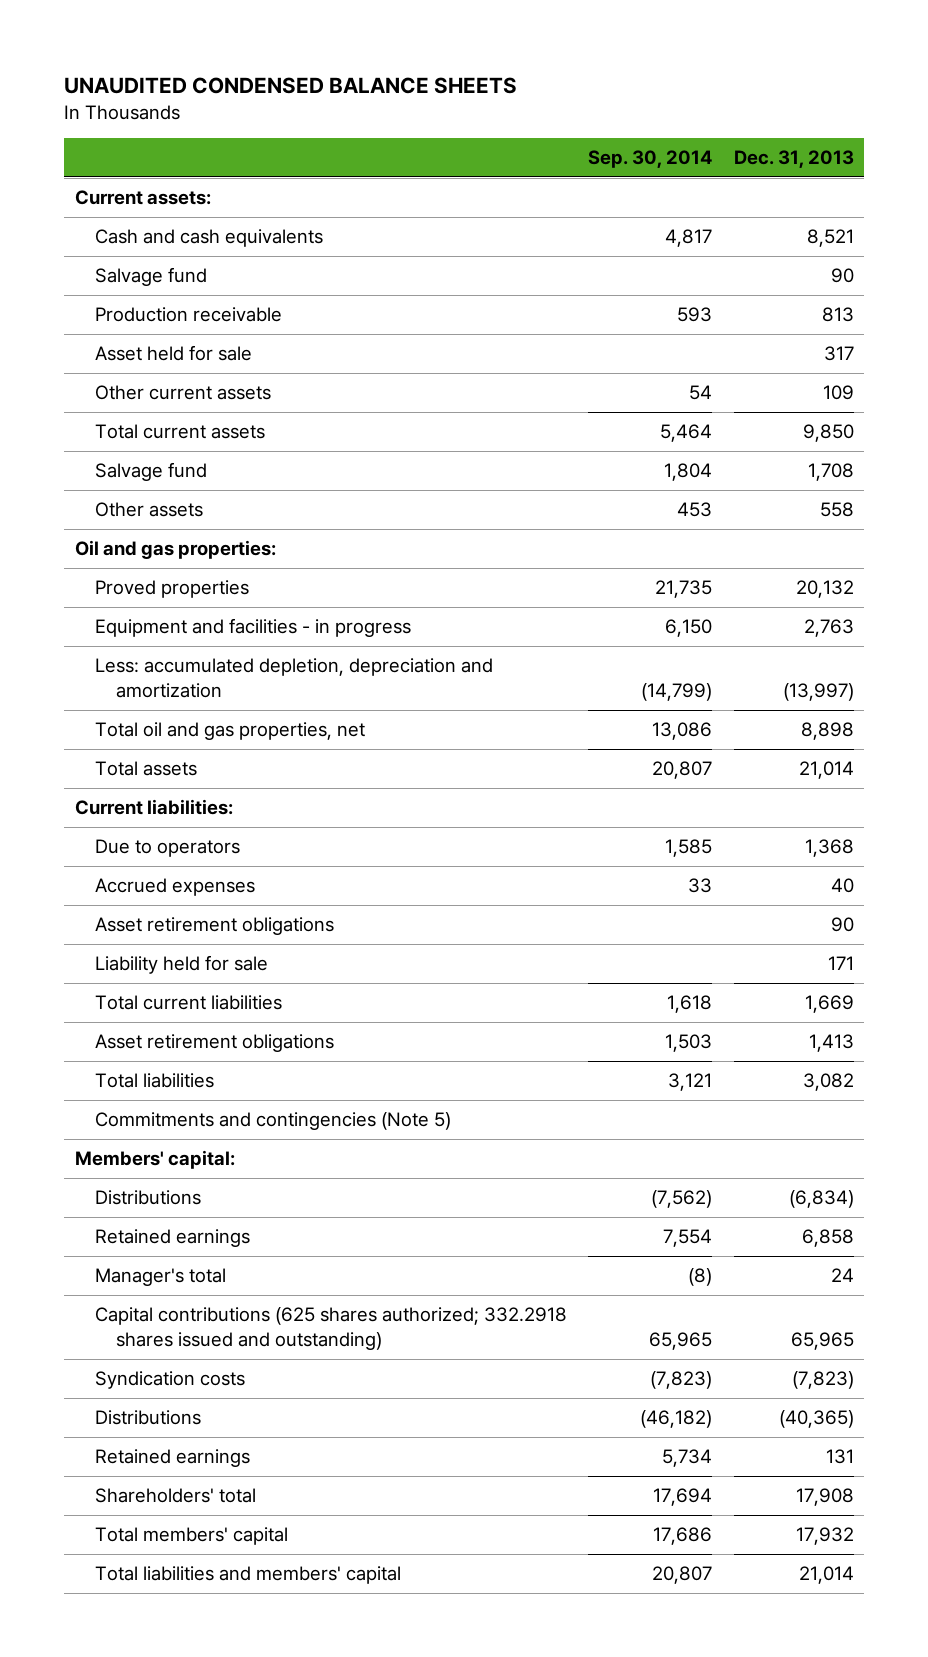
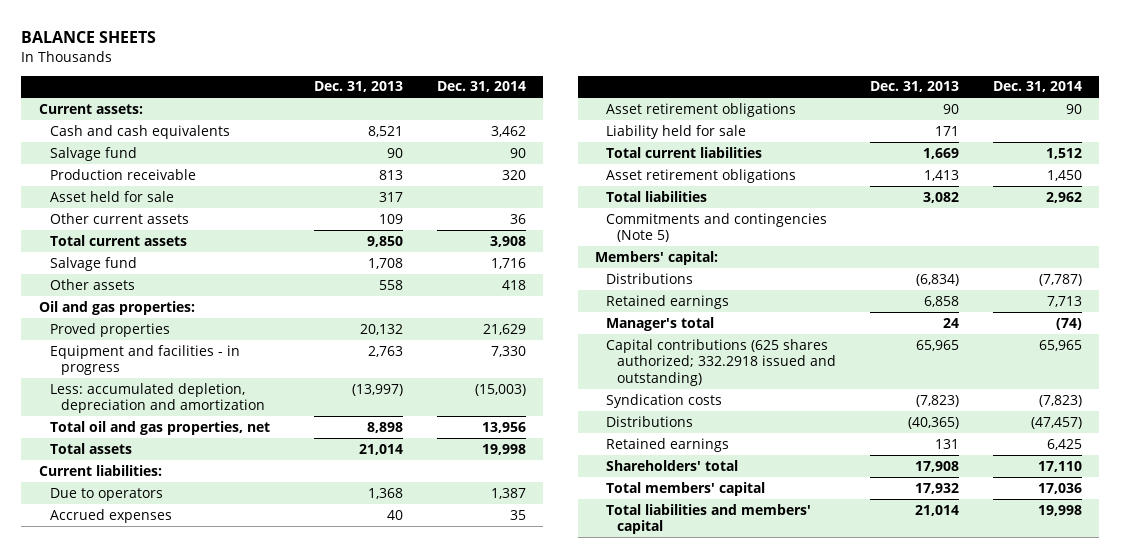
[64,77,518,95] UNAUDITED CONDENSED BALANCE SHEETS -> [21,30,157,43] BALANCE SHEETS
[588,149,713,168] Sep. 30, 2014 -> none
none -> [436,81,526,93] Dec. 31, 2014
[95,1307,568,1350] Capital contributions (625 shares authorized; 332.2918 shares issued and outstanding) -> [605,338,836,387] Capital contributions (625 shares authorized; 332.2918 issued and outstanding)

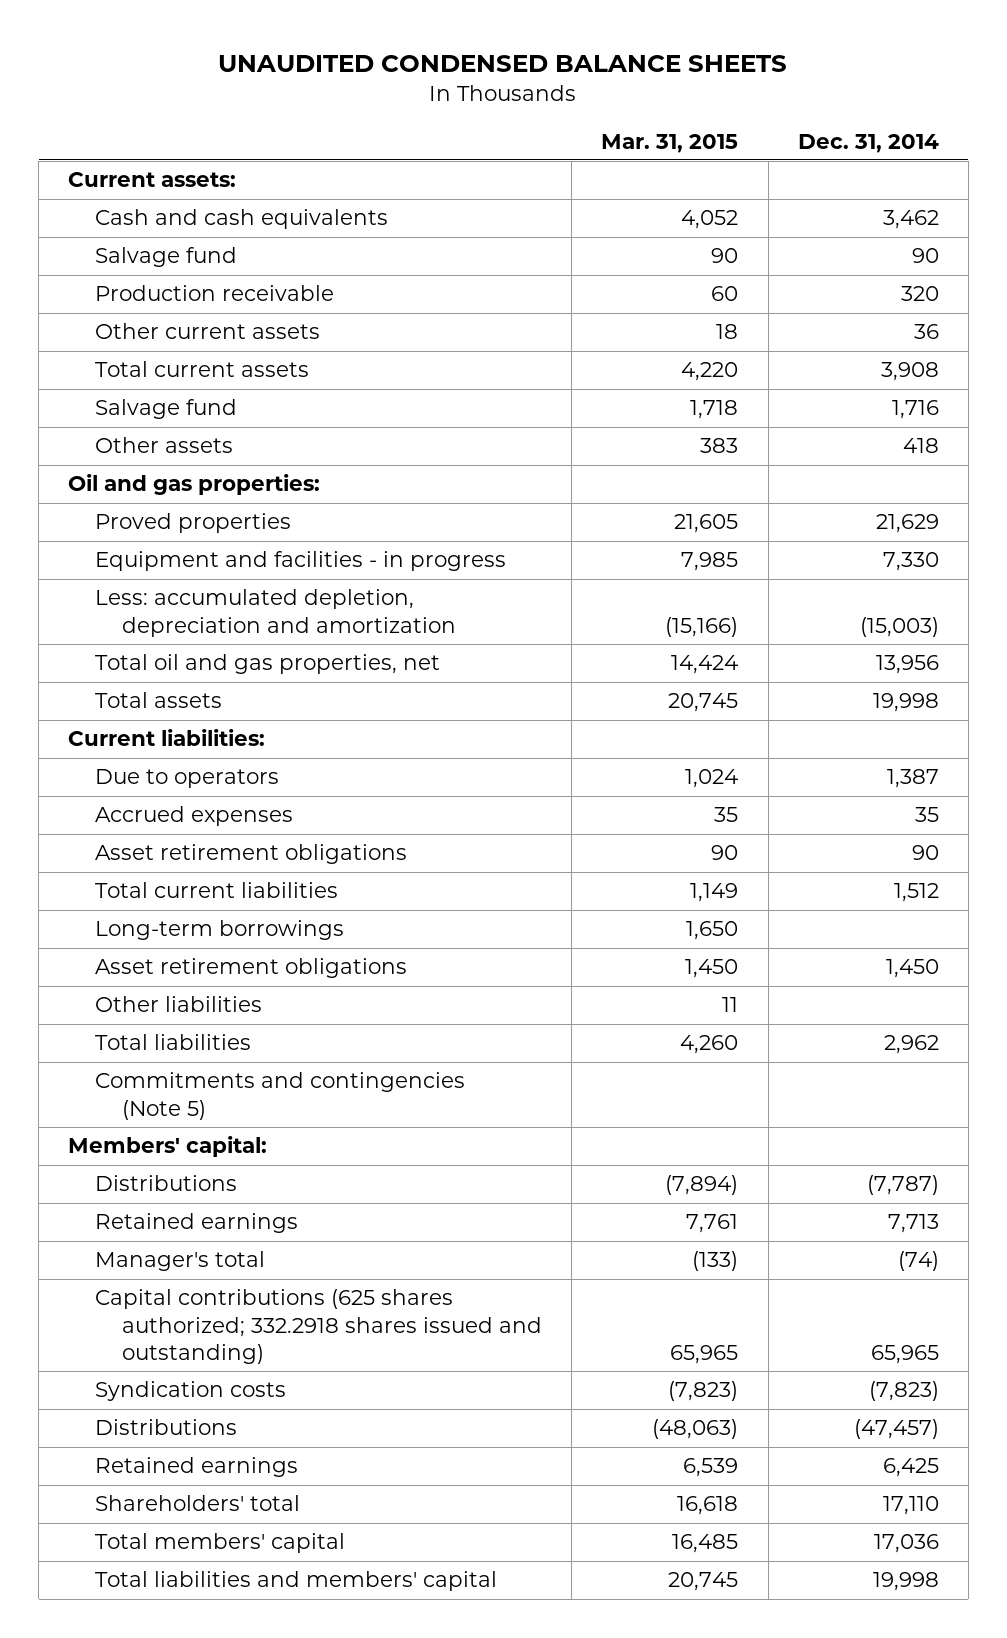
[21,30,157,43] BALANCE SHEETS -> [218,54,788,72] UNAUDITED CONDENSED BALANCE SHEETS
[313,81,403,93] Dec. 31, 2013 -> none
none -> [601,133,739,153] Mar. 31, 2015
[49,190,174,202] Asset held for sale -> none
[605,124,746,139] Liability held for sale -> none
none -> [95,920,345,941] Long-term borrowings
none -> [95,996,263,1013] Other liabilities
[605,338,836,387] Capital contributions (625 shares authorized; 332.2918 issued and outstanding) -> [95,1289,543,1364] Capital contributions (625 shares authorized; 332.2918 shares issued and outstanding)

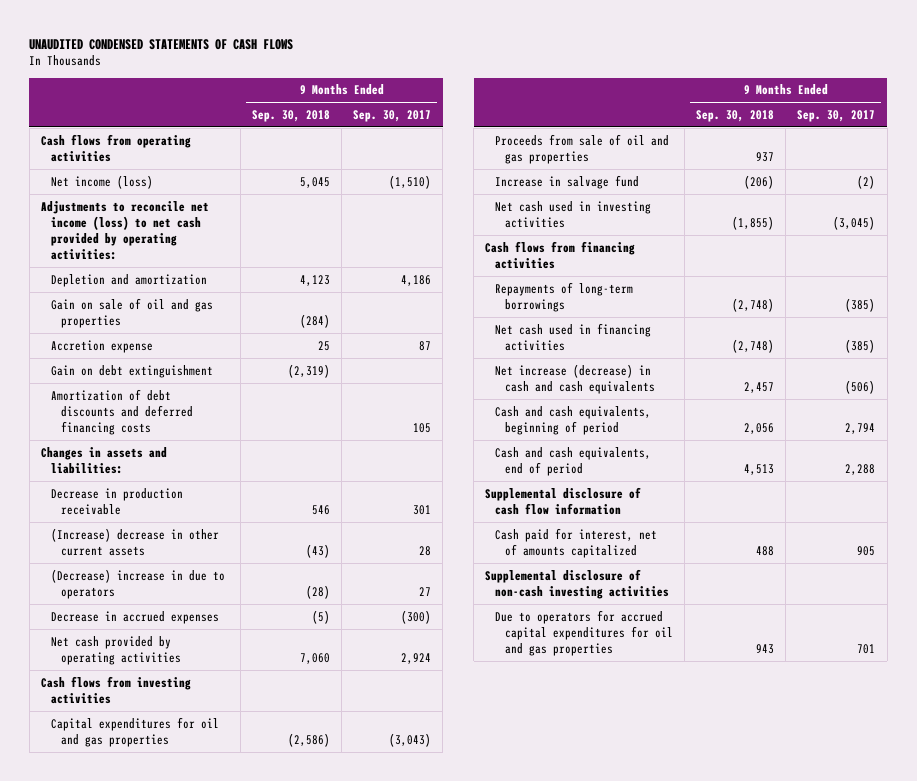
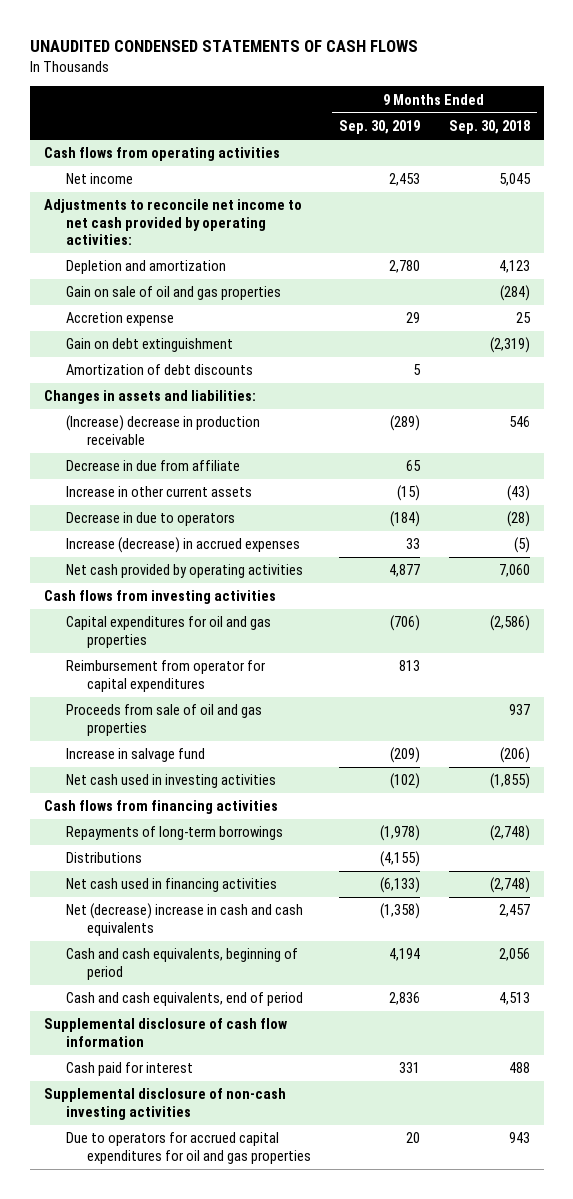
[353,110,432,123] Sep. 30, 2017 -> none
none -> [339,119,421,134] Sep. 30, 2019
[50,174,153,189] Net income (loss) -> [65,173,133,185] Net income
[41,200,210,260] Adjustments to reconcile net income (loss) to net cash provided by operating activities: -> [43,199,302,246] Adjustments to reconcile net income to net cash provided by operating activities:
[50,388,193,435] Amortization of debt discounts and deferred financing costs -> [65,364,253,376] Amortization of debt discounts
[50,487,183,515] Decrease in production receivable -> [65,415,260,445] (Increase) decrease in production receivable
none -> [65,460,240,472] Decrease in due from affiliate
[50,527,219,556] (Increase) decrease in other current assets -> [65,486,252,498] Increase in other current assets
[50,568,225,599] (Decrease) increase in due to operators -> [65,512,235,527] Decrease in due to operators
[50,610,219,624] Decrease in accrued expenses -> [65,537,300,554] Increase (decrease) in accrued expenses
none -> [65,660,265,692] Reimbursement from operator for capital expenditures
none -> [65,852,142,864] Distributions
[495,363,655,394] Net increase (decrease) in cash and cash equivalents -> [65,903,303,936] Net (decrease) increase in cash and cash equivalents
[495,527,658,558] Cash paid for interest, net of amounts capitalized -> [65,1062,193,1077] Cash paid for interest

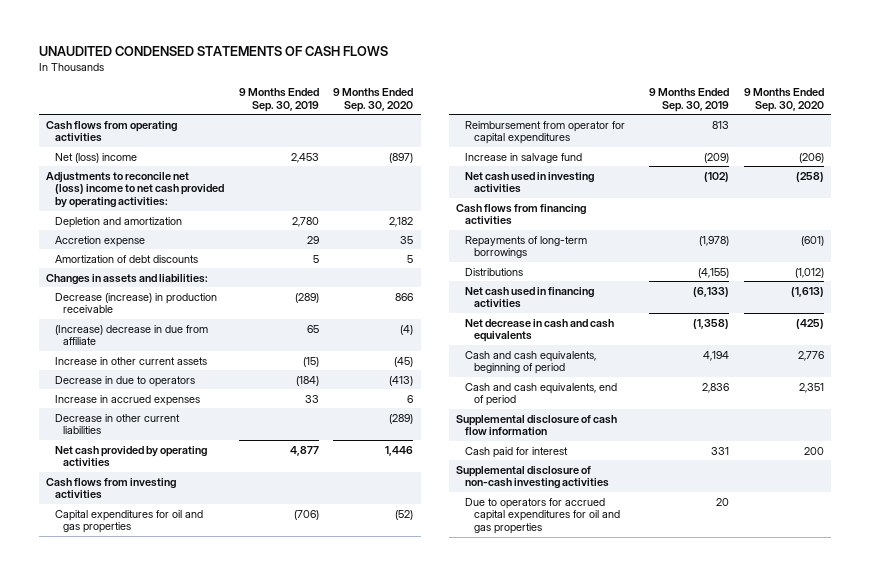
[448,119,530,134] Sep. 30, 2018 -> none
none -> [333,87,414,112] 9 Months Ended Sep. 30, 2020
[65,173,133,185] Net income -> [54,152,137,163] Net (loss) income
[43,199,302,246] Adjustments to reconcile net income to net cash provided by operating activities: -> [46,171,224,209] Adjustments to reconcile net (loss) income to net cash provided by operating activities:
[65,286,281,301] Gain on sale of oil and gas properties -> none
[65,338,233,353] Gain on debt extinguishment -> none
[65,415,260,445] (Increase) decrease in production receivable -> [54,292,217,314] Decrease (increase) in production receivable
[65,460,240,472] Decrease in due from affiliate -> [54,324,208,346] (Increase) decrease in due from affiliate
[65,537,300,554] Increase (decrease) in accrued expenses -> [54,394,200,406] Increase in accrued expenses
none -> [54,413,180,435] Decrease in other current liabilities
[65,704,262,736] Proceeds from sale of oil and gas properties -> none
[65,903,303,936] Net (decrease) increase in cash and cash equivalents -> [464,318,614,343] Net decrease in cash and cash equivalents

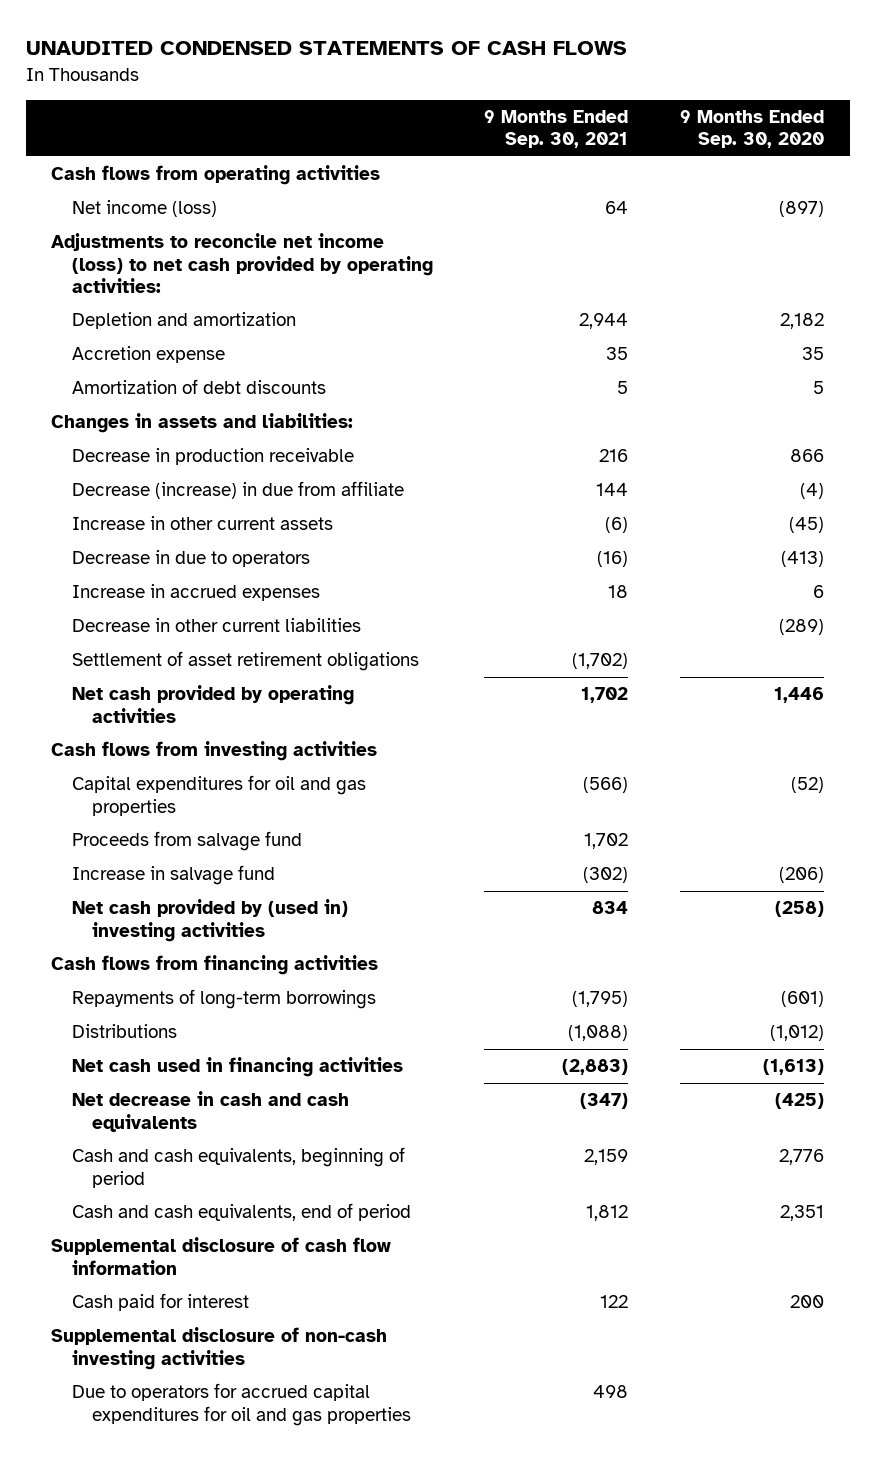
[238,87,319,112] 9 Months Ended Sep. 30, 2019 -> none
none -> [484,110,629,149] 9 Months Ended Sep. 30, 2021
[54,152,137,163] Net (loss) income -> [71,200,217,218] Net income (loss)
[46,171,224,209] Adjustments to reconcile net (loss) income to net cash provided by operating activities: -> [51,233,433,293] Adjustments to reconcile net income (loss) to net cash provided by operating activities:
[54,292,217,314] Decrease (increase) in production receivable -> [71,448,354,466] Decrease in production receivable
[54,324,208,346] (Increase) decrease in due from affiliate -> [71,481,404,500] Decrease (increase) in due from affiliate
none -> [71,651,419,672] Settlement of asset retirement obligations
[464,120,625,145] Reimbursement from operator for capital expenditures -> none
none -> [71,831,302,852] Proceeds from salvage fund
[464,171,594,194] Net cash used in investing activities -> [71,899,348,942] Net cash provided by (used in) investing activities

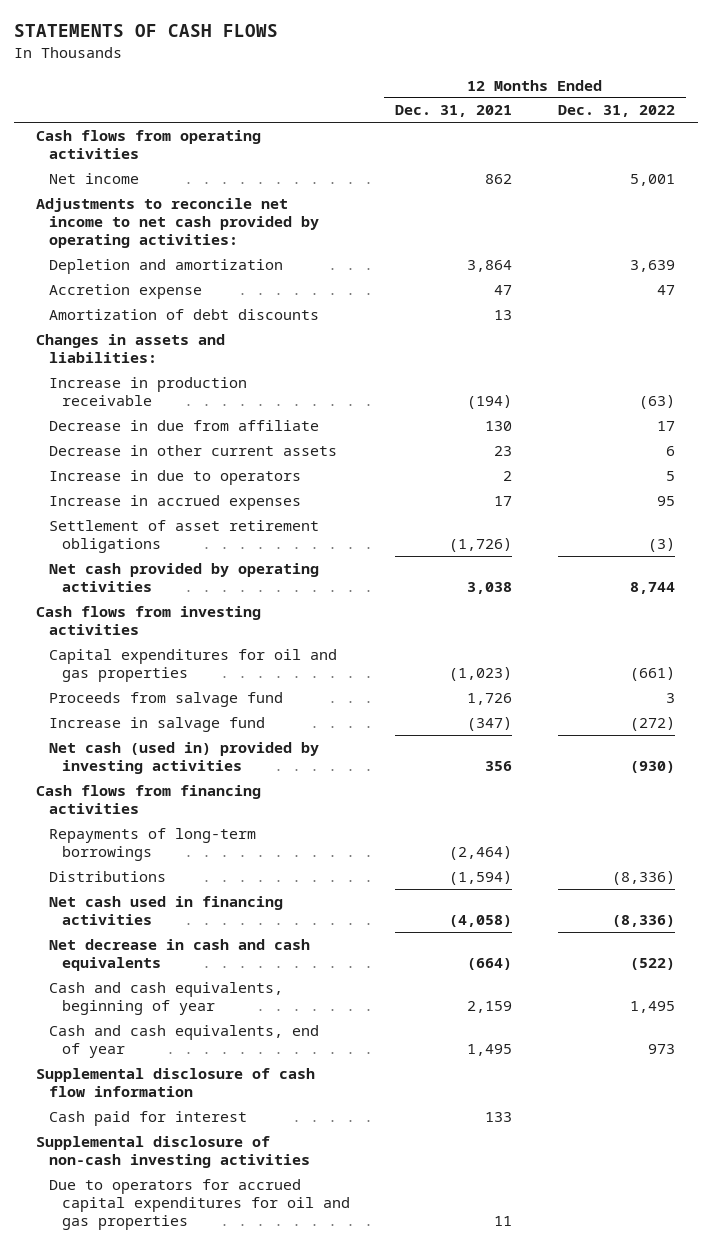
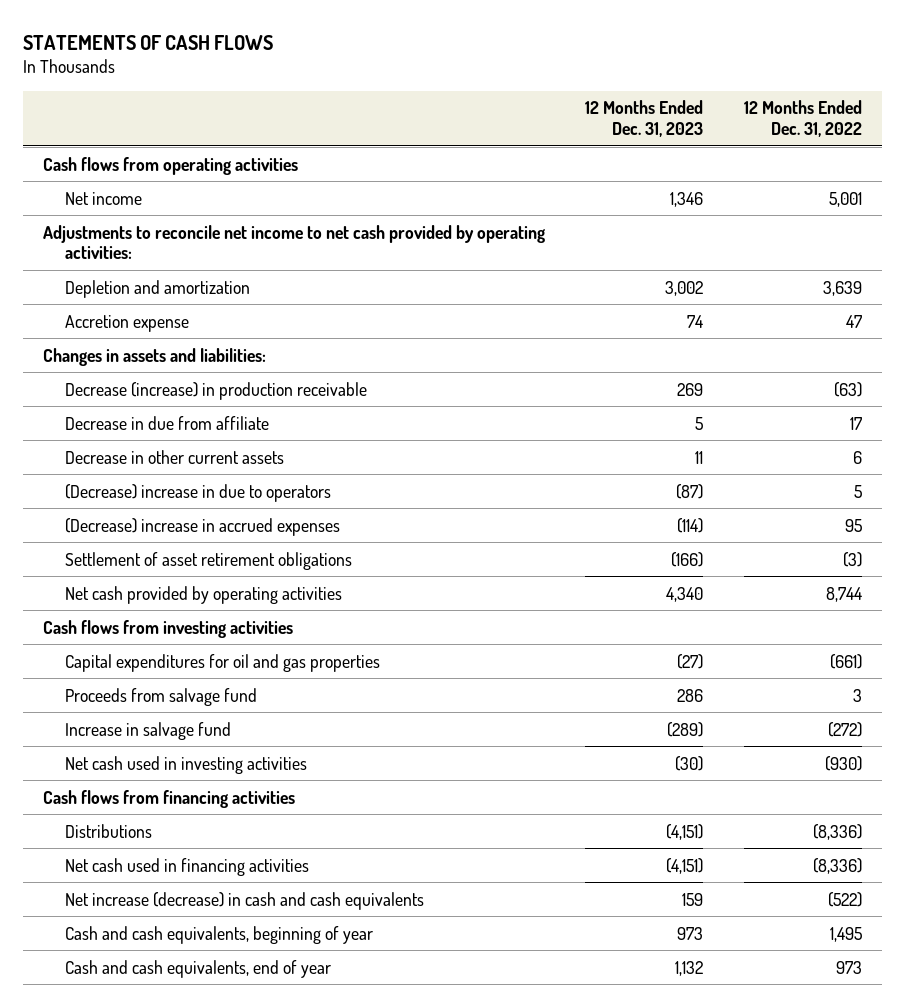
[395,105,513,118] Dec. 31, 2021 -> none
none -> [585,100,704,137] 12 Months Ended Dec. 31, 2023
[49,308,320,320] Amortization of debt discounts -> none
[49,376,248,406] Increase in production receivable -> [64,381,367,400] Decrease (increase) in production receivable
[49,469,302,485] Increase in due to operators -> [64,483,331,502] (Decrease) increase in due to operators
[49,494,302,510] Increase in accrued expenses -> [64,517,340,536] (Decrease) increase in accrued expenses
[49,741,320,774] Net cash (used in) provided by investing activities -> [64,755,307,774] Net cash used in investing activities
[49,827,257,861] Repayments of long-term borrowings -> none
[49,938,311,971] Net decrease in cash and cash equivalents -> [64,891,424,910] Net increase (decrease) in cash and cash equivalents
[36,1067,316,1097] Supplemental disclosure of cash flow information -> none
[49,1110,248,1126] Cash paid for interest -> none
[36,1135,311,1168] Supplemental disclosure of non-cash investing activities -> none
[49,1178,350,1230] Due to operators for accrued capital expenditures for oil and gas properties -> none

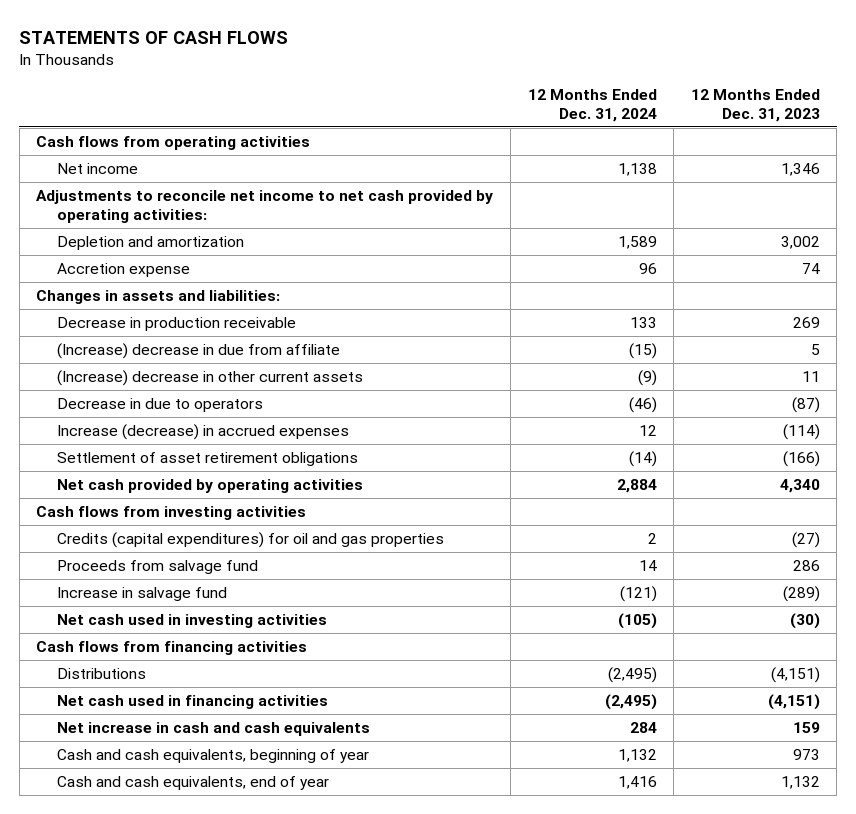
[743,100,862,137] 12 Months Ended Dec. 31, 2022 -> none
none -> [527,88,657,122] 12 Months Ended Dec. 31, 2024
[64,381,367,400] Decrease (increase) in production receivable -> [57,317,297,332] Decrease in production receivable
[64,415,269,430] Decrease in due from affiliate -> [57,343,341,360] (Increase) decrease in due from affiliate
[64,449,284,464] Decrease in other current assets -> [57,370,364,387] (Increase) decrease in other current assets
[64,483,331,502] (Decrease) increase in due to operators -> [57,398,264,413] Decrease in due to operators
[64,517,340,536] (Decrease) increase in accrued expenses -> [57,424,350,441] Increase (decrease) in accrued expenses
[64,653,380,672] Capital expenditures for oil and gas properties -> [57,532,445,549] Credits (capital expenditures) for oil and gas properties
[64,891,424,910] Net increase (decrease) in cash and cash equivalents -> [57,722,371,737] Net increase in cash and cash equivalents

